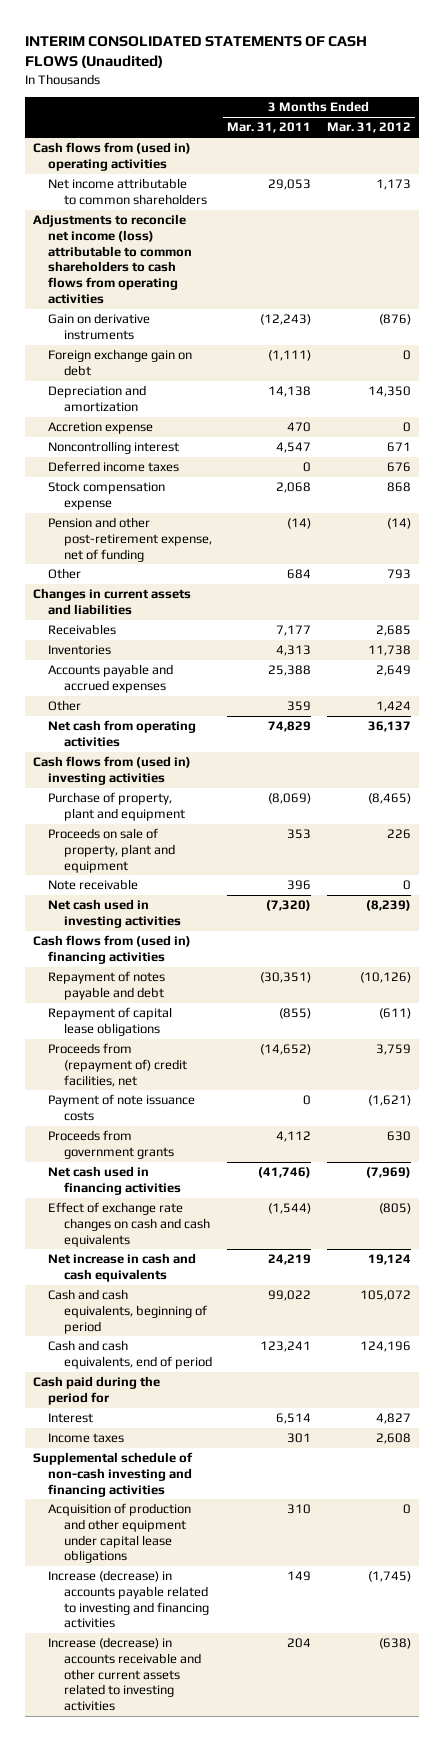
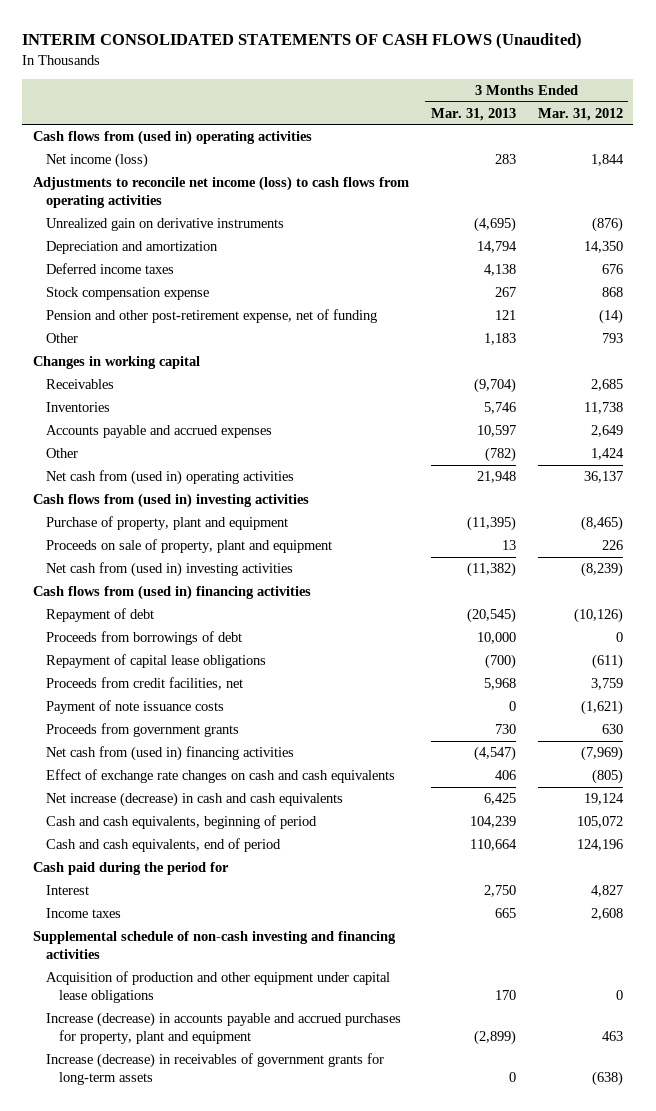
[227,122,312,134] Mar. 31, 2011 -> none
none -> [430,107,516,121] Mar. 31, 2013
[48,178,207,205] Net income attributable to common shareholders -> none
[48,349,193,376] Foreign exchange gain on debt -> none
none -> [46,152,149,168] Net income (loss)
[33,214,193,304] Adjustments to reconcile net income (loss) attributable to common shareholders to cash flows from operating activities -> [33,175,410,209] Adjustments to reconcile net income (loss) to cash flows from operating activities
[48,313,151,340] Gain on derivative instruments -> [46,217,285,231] Unrealized gain on derivative instruments
[48,422,154,435] Accretion expense -> none
[48,441,180,455] Noncontrolling interest -> none
[33,588,192,615] Changes in current assets and liabilities -> [33,355,201,369] Changes in working capital
[48,720,197,747] Net cash from operating activities -> [46,469,295,485] Net cash from (used in) operating activities
[48,879,139,891] Note receivable -> none
[48,899,181,928] Net cash used in investing activities -> [46,561,294,577] Net cash from (used in) investing activities
[48,971,166,1000] Repayment of notes payable and debt -> [46,607,155,622] Repayment of debt
none -> [46,630,243,645] Proceeds from borrowings of debt
[48,1043,187,1087] Proceeds from (repayment of) credit facilities, net -> [46,676,244,690] Proceeds from credit facilities, net
[48,1166,181,1195] Net cash used in financing activities -> [46,745,295,761] Net cash from (used in) financing activities
[48,1253,197,1282] Net increase in cash and cash equivalents -> [46,791,344,807] Net increase (decrease) in cash and cash equivalents
[48,1570,209,1629] Increase (decrease) in accounts payable related to investing and financing activities -> none
none -> [46,1011,402,1045] Increase (decrease) in accounts payable and accrued purchases for property, plant and equipment
[48,1637,201,1712] Increase (decrease) in accounts receivable and other current assets related to investing activities -> [46,1052,385,1086] Increase (decrease) in receivables of government grants for long-term assets

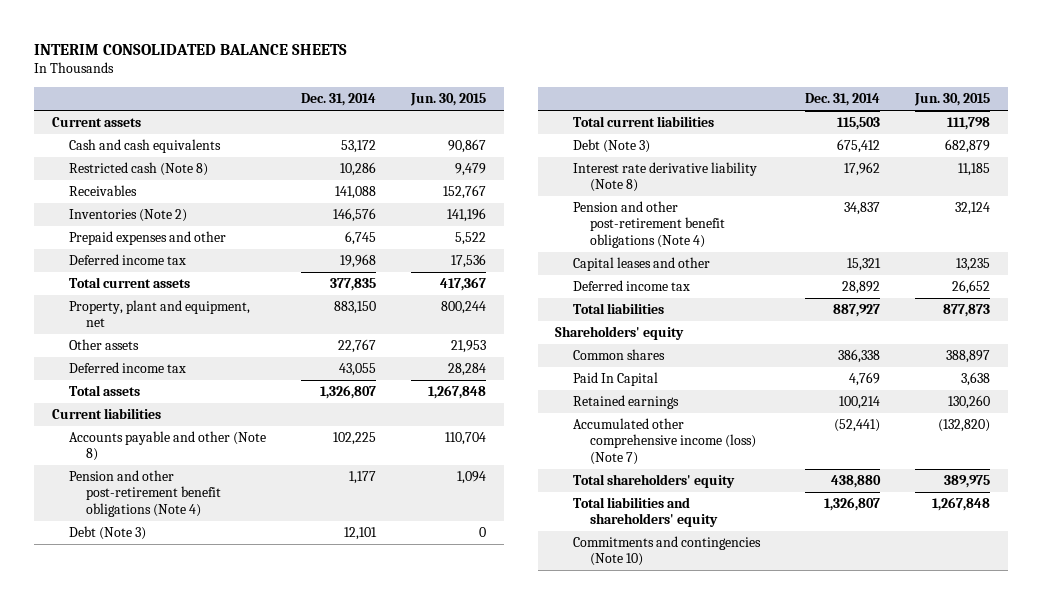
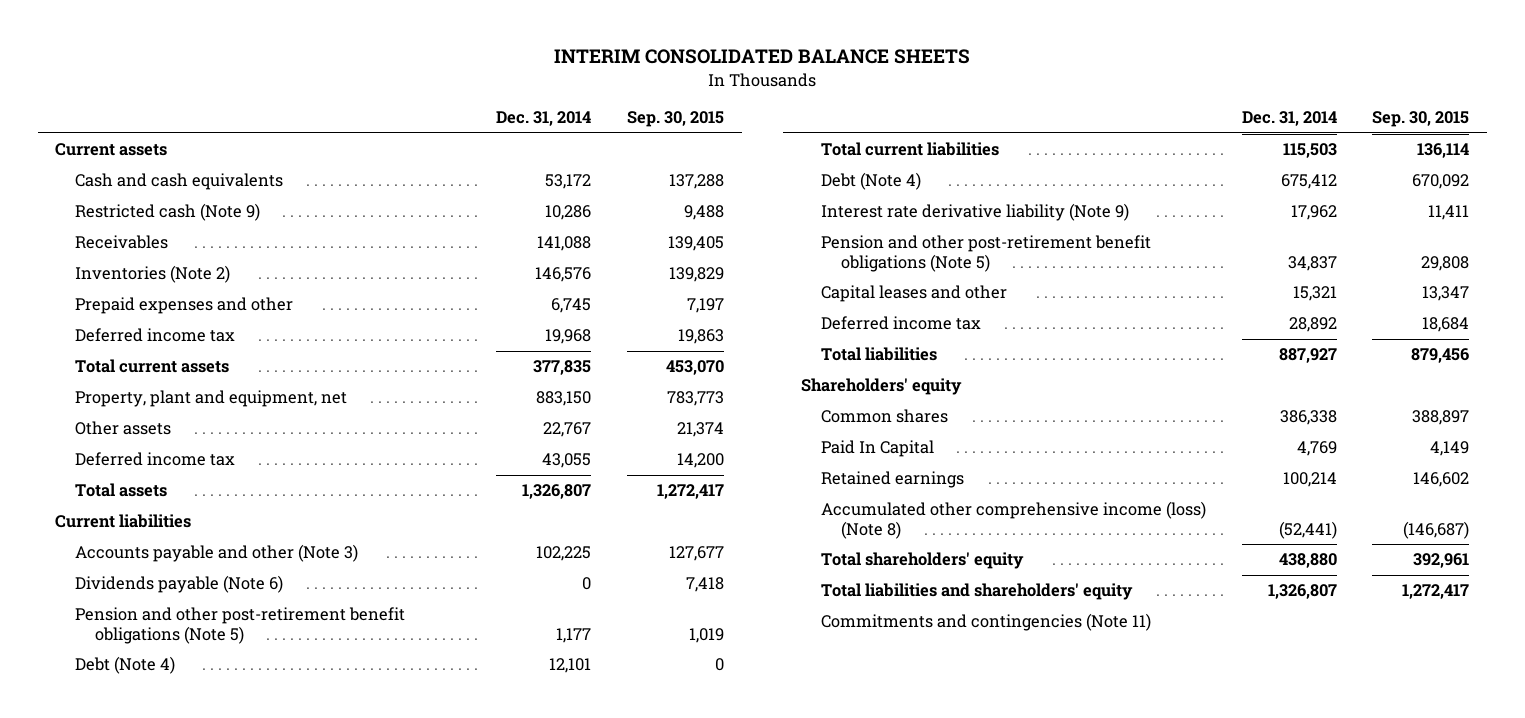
[410,93,487,107] Jun. 30, 2015 -> none
none -> [626,111,724,128] Sep. 30, 2015
[69,162,209,177] Restricted cash (Note 8) -> [75,203,261,222] Restricted cash (Note 9)
[69,431,267,462] Accounts payable and other (Note 8) -> [75,544,359,563] Accounts payable and other (Note 3)
none -> [75,575,284,594] Dividends payable (Note 6)
[69,470,222,517] Pension and other post-retirement benefit obligations (Note 4) -> [75,607,406,645] Pension and other post-retirement benefit obligations (Note 5)
[69,526,147,541] Debt (Note 3) -> [75,656,176,675] Debt (Note 4)
[572,139,650,154] Debt (Note 3) -> [820,172,921,191] Debt (Note 4)
[572,162,757,193] Interest rate derivative liability (Note 8) -> [820,203,1129,222] Interest rate derivative liability (Note 9)
[572,201,725,248] Pension and other post-retirement benefit obligations (Note 4) -> [820,235,1151,273] Pension and other post-retirement benefit obligations (Note 5)
[572,418,756,465] Accumulated other comprehensive income (loss) (Note 7) -> [820,501,1206,540] Accumulated other comprehensive income (loss) (Note 8)
[572,536,761,567] Commitments and contingencies (Note 10) -> [820,613,1151,632] Commitments and contingencies (Note 11)

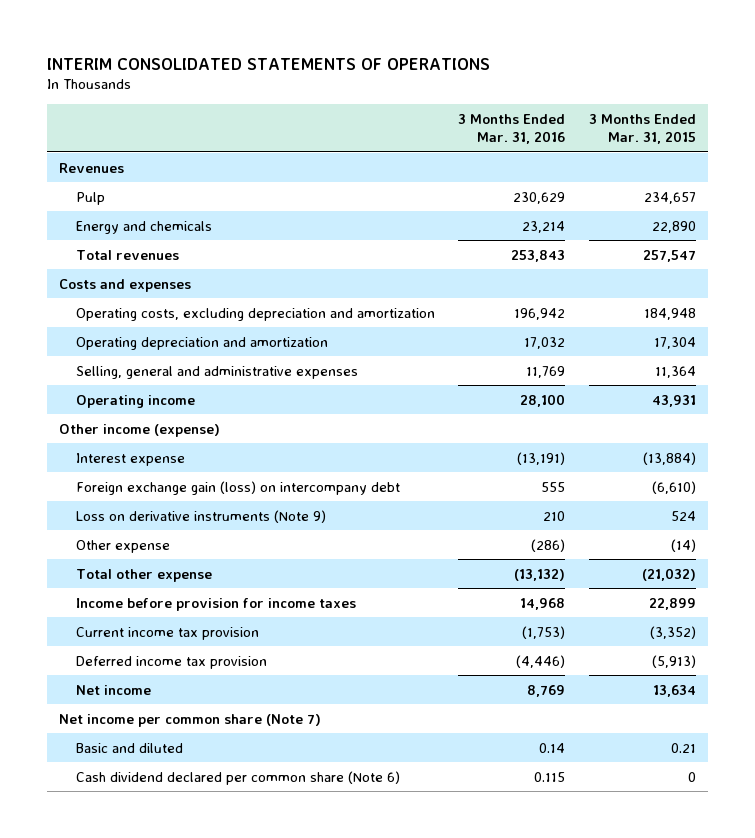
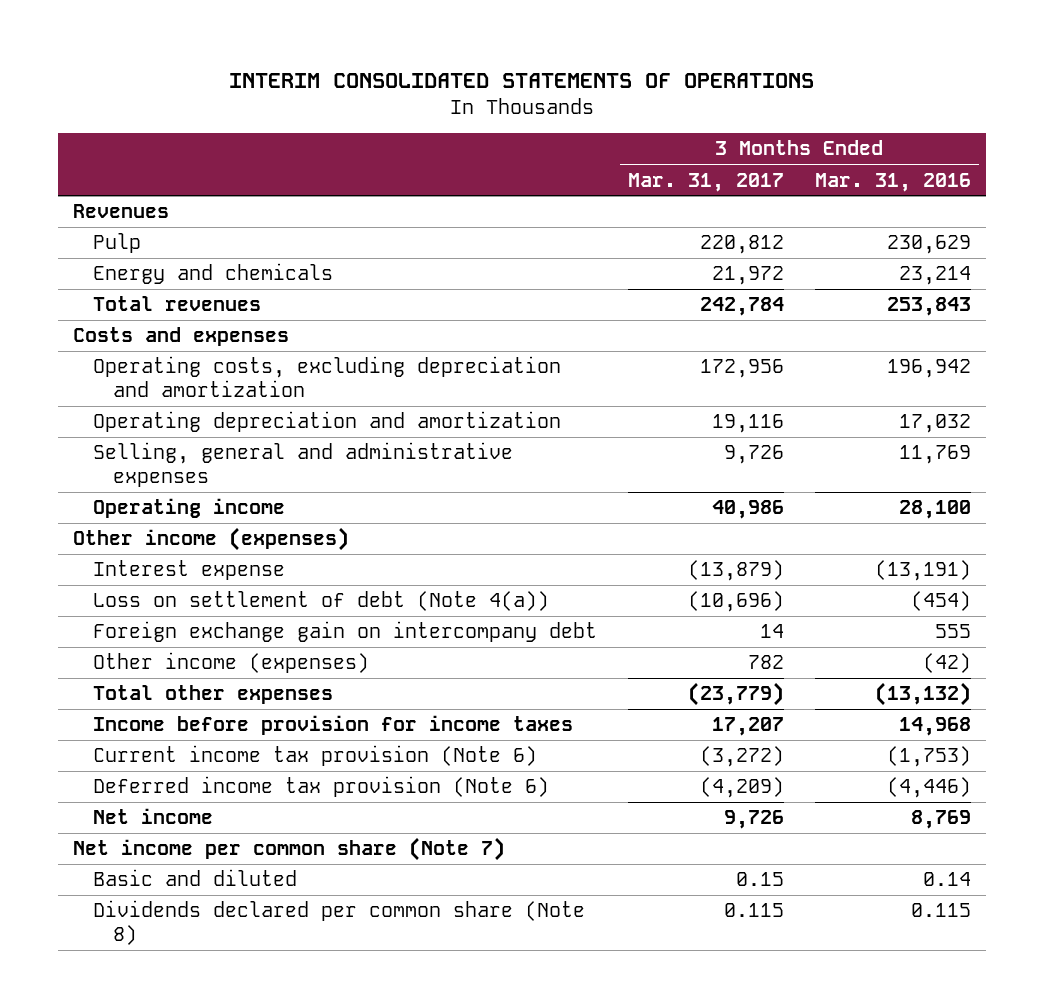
[588,113,696,144] 3 Months Ended Mar. 31, 2015 -> none
none -> [627,172,784,192] Mar. 31, 2017
[58,423,220,437] Other income (expense) -> [73,527,350,552] Other income (expenses)
[75,509,326,523] Loss on derivative instruments (Note 9) -> none
none -> [92,591,549,612] Loss on settlement of debt (Note 4(a))
[75,480,400,495] Foreign exchange gain (loss) on intercompany debt -> [92,621,597,643] Foreign exchange gain on intercompany debt
[75,539,170,553] Other expense -> [92,652,369,674] Other income (expenses)
[531,538,566,552] (286) -> [922,653,971,674] (42)
[75,568,212,582] Total other expense -> [92,685,333,705] Total other expenses
[75,626,259,640] Current income tax provision -> [92,745,537,767] Current income tax provision (Note 6)
[75,655,267,669] Deferred income tax provision -> [92,776,549,798] Deferred income tax provision (Note 6)
[75,770,400,785] Cash dividend declared per common share (Note 6) -> [92,900,585,946] Dividends declared per common share (Note 8)

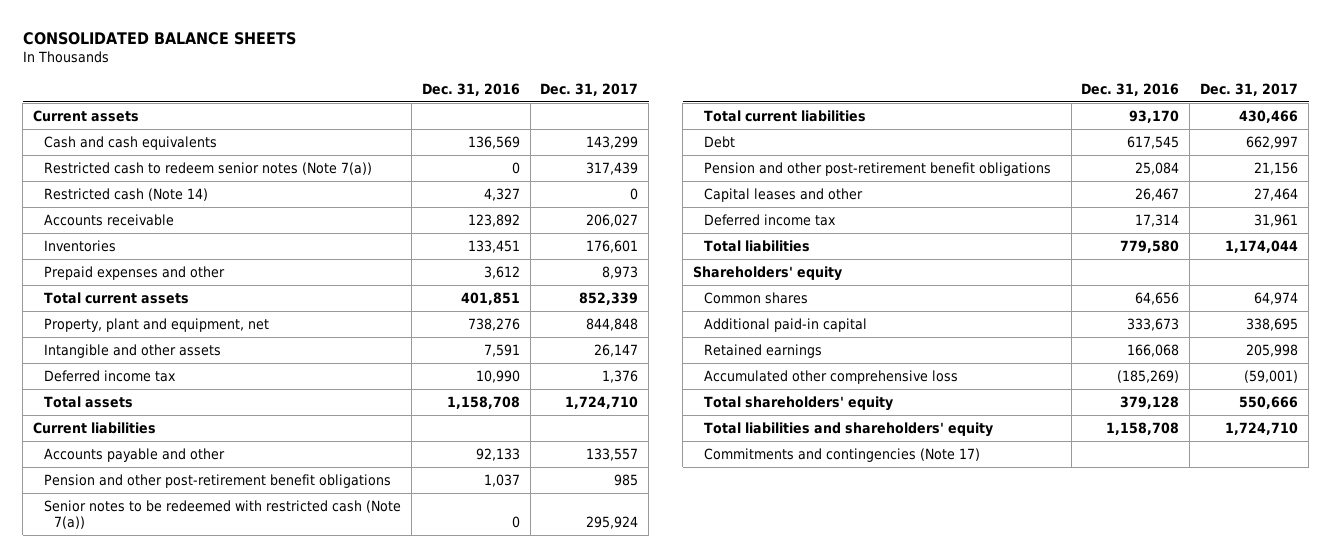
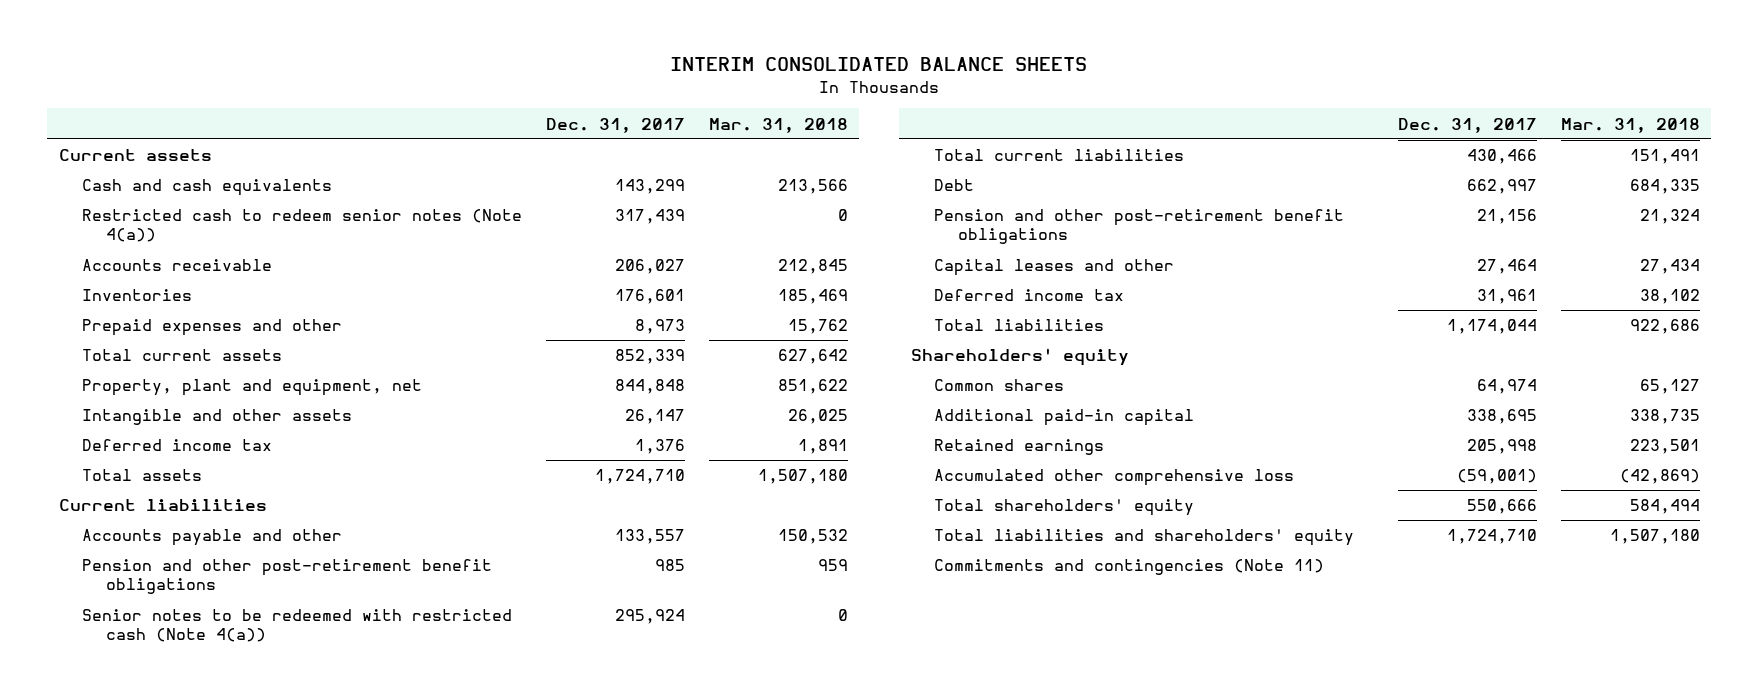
[22,31,296,45] CONSOLIDATED BALANCE SHEETS -> [670,57,1088,72] INTERIM CONSOLIDATED BALANCE SHEETS
[421,82,520,96] Dec. 31, 2016 -> none
none -> [708,117,848,133] Mar. 31, 2018
[43,188,208,202] Restricted cash (Note 14) -> none
[43,162,372,176] Restricted cash to redeem senior notes (Note 7(a)) -> [82,209,523,243] Restricted cash to redeem senior notes (Note 4(a))
[43,500,401,530] Senior notes to be redeemed with restricted cash (Note 7(a)) -> [82,609,513,643] Senior notes to be redeemed with restricted cash (Note 4(a))
[703,448,980,463] Commitments and contingencies (Note 17) -> [934,559,1325,576] Commitments and contingencies (Note 11)

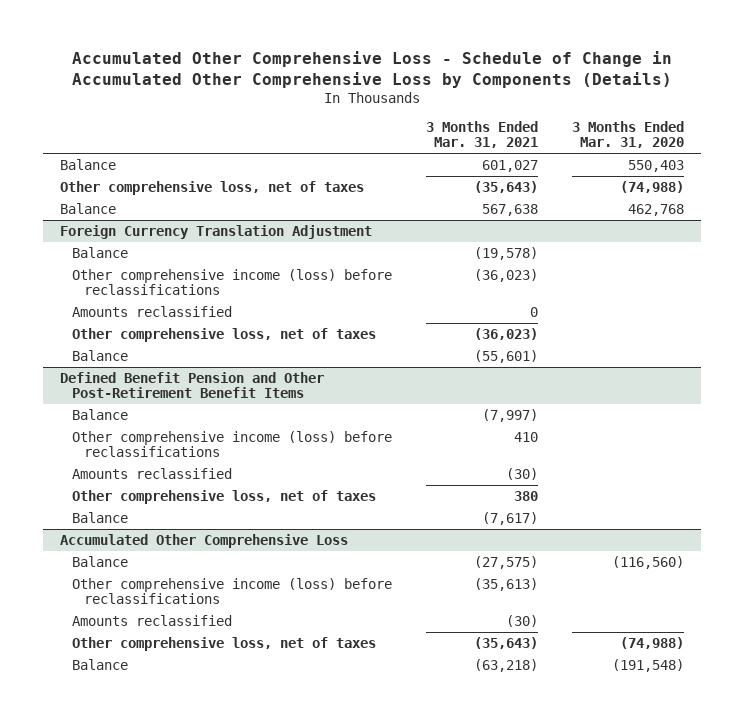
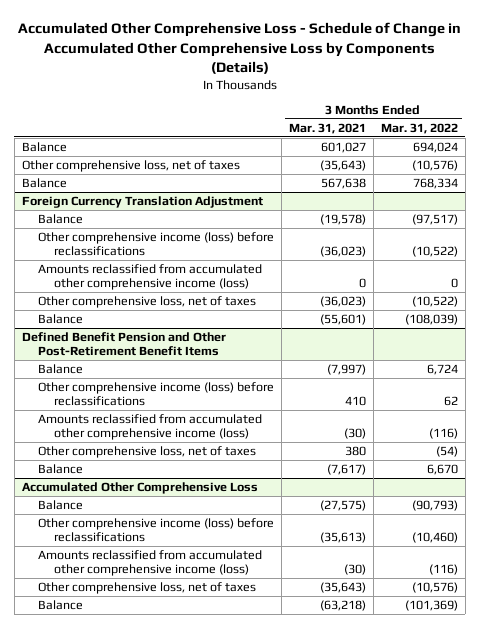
[571,120,684,149] 3 Months Ended Mar. 31, 2020 -> none
none -> [380,122,458,134] Mar. 31, 2022
[71,305,232,317] Amounts reclassified -> [37,263,262,291] Amounts reclassified from accumulated other comprehensive income (loss)
[71,467,232,479] Amounts reclassified -> [37,413,262,441] Amounts reclassified from accumulated other comprehensive income (loss)
[71,614,232,626] Amounts reclassified -> [37,549,262,577] Amounts reclassified from accumulated other comprehensive income (loss)

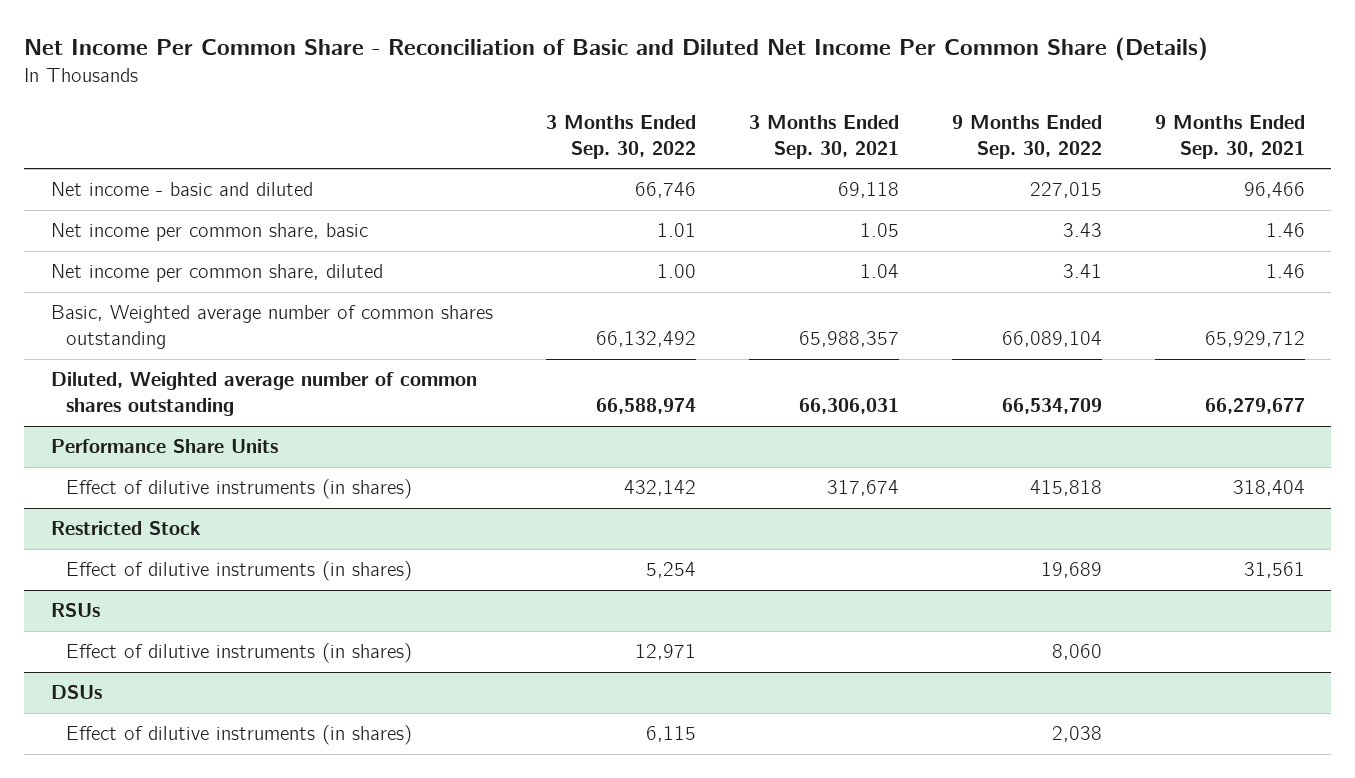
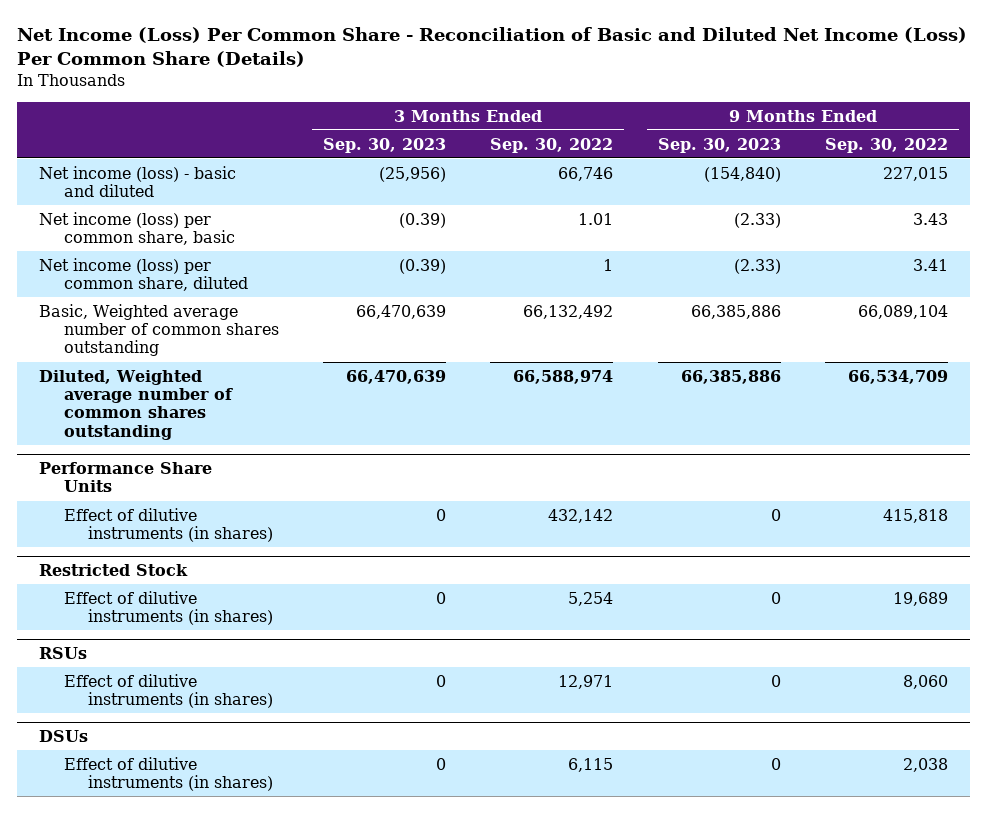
[24,37,1209,62] Net Income Per Common Share - Reconciliation of Basic and Diluted Net Income Per Common Share (Details) -> [16,27,967,68] Net Income (Loss) Per Common Share - Reconciliation of Basic and Diluted Net Income (Loss) Per Common Share (Details)
[748,115,899,159] 3 Months Ended Sep. 30, 2021 -> none
[1154,115,1305,159] 9 Months Ended Sep. 30, 2021 -> none
none -> [322,137,446,153] Sep. 30, 2023
none -> [657,137,781,153] Sep. 30, 2023
[50,182,313,197] Net income - basic and diluted -> [39,165,237,198] Net income (loss) - basic and diluted
[50,223,368,242] Net income per common share, basic -> [39,211,235,246] Net income (loss) per common share, basic
[50,264,383,283] Net income per common share, diluted -> [39,257,248,292] Net income (loss) per common share, diluted
[656,264,696,279] 1.00 -> [603,258,614,271] 1

